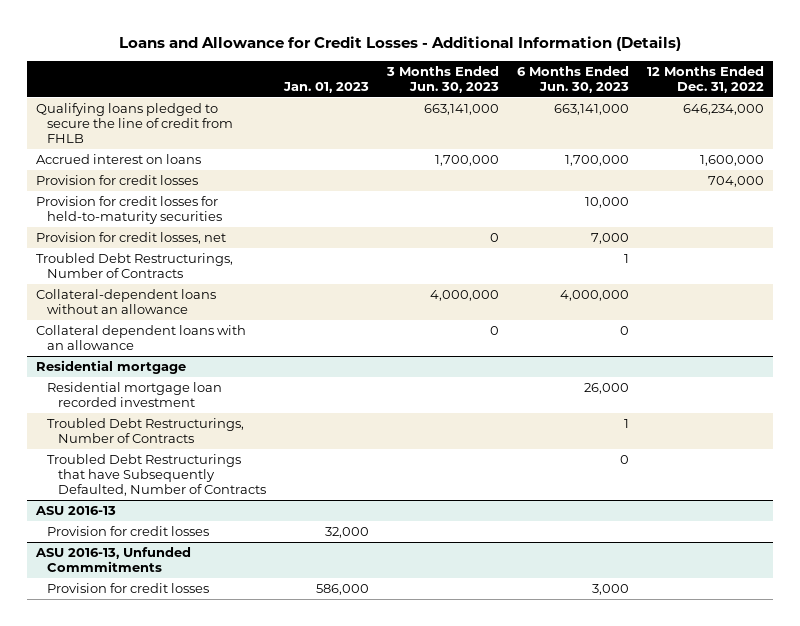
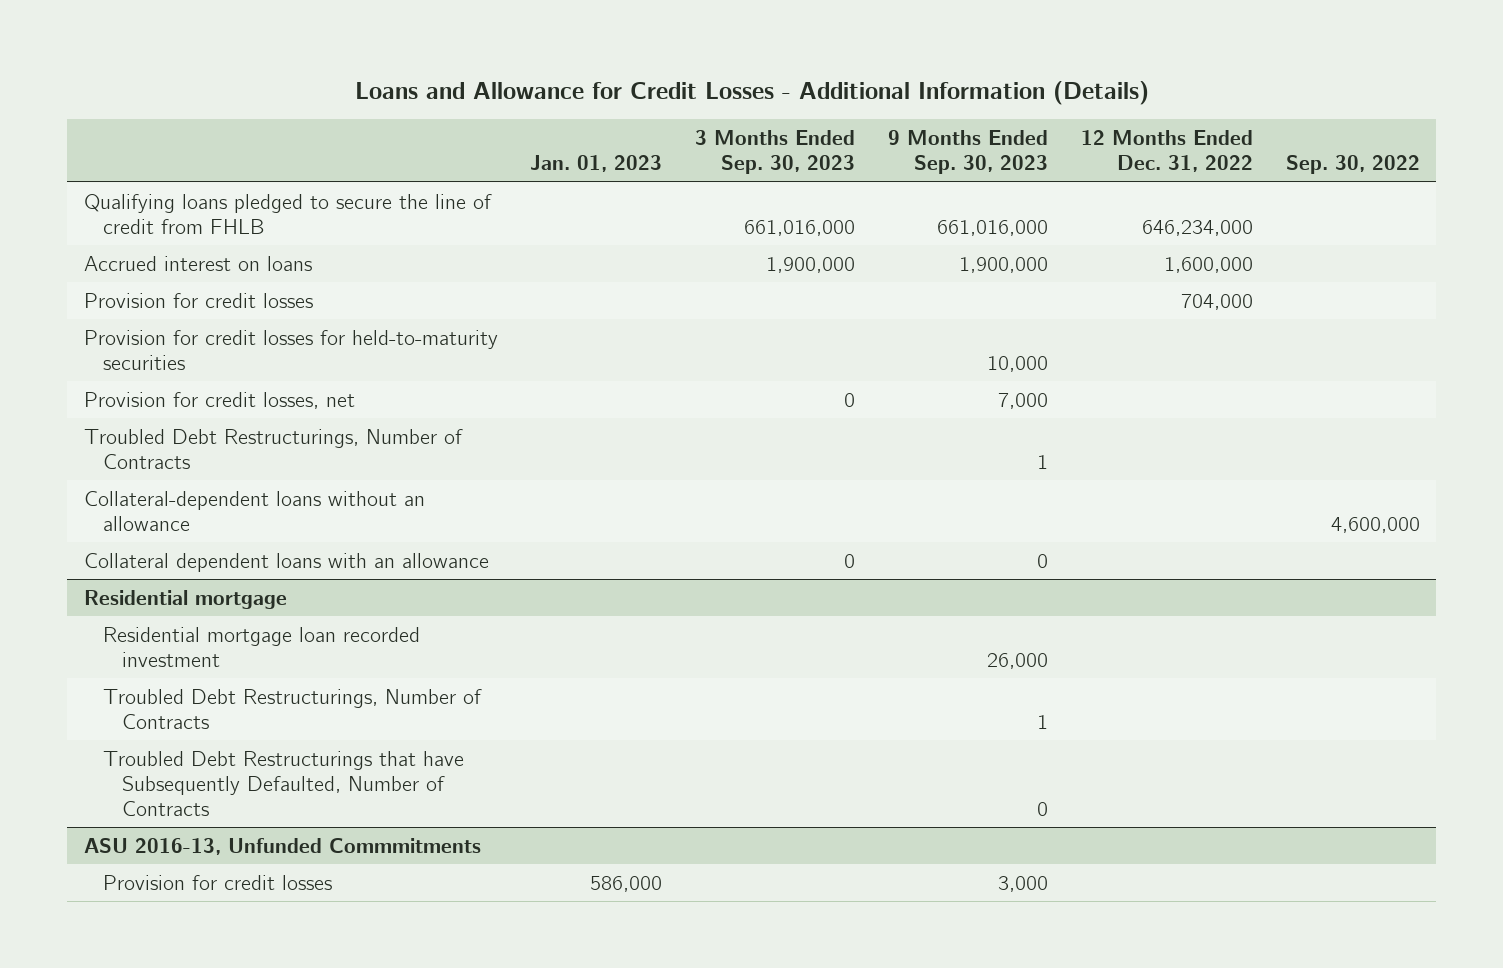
[385,65,499,93] 3 Months Ended Jun. 30, 2023 -> none
[516,65,629,93] 6 Months Ended Jun. 30, 2023 -> none
none -> [695,130,856,175] 3 Months Ended Sep. 30, 2023
none -> [888,130,1049,175] 9 Months Ended Sep. 30, 2023
none -> [1285,155,1420,175] Sep. 30, 2022
[35,505,117,515] ASU 2016-13 -> none
[46,525,209,536] Provision for credit losses -> none

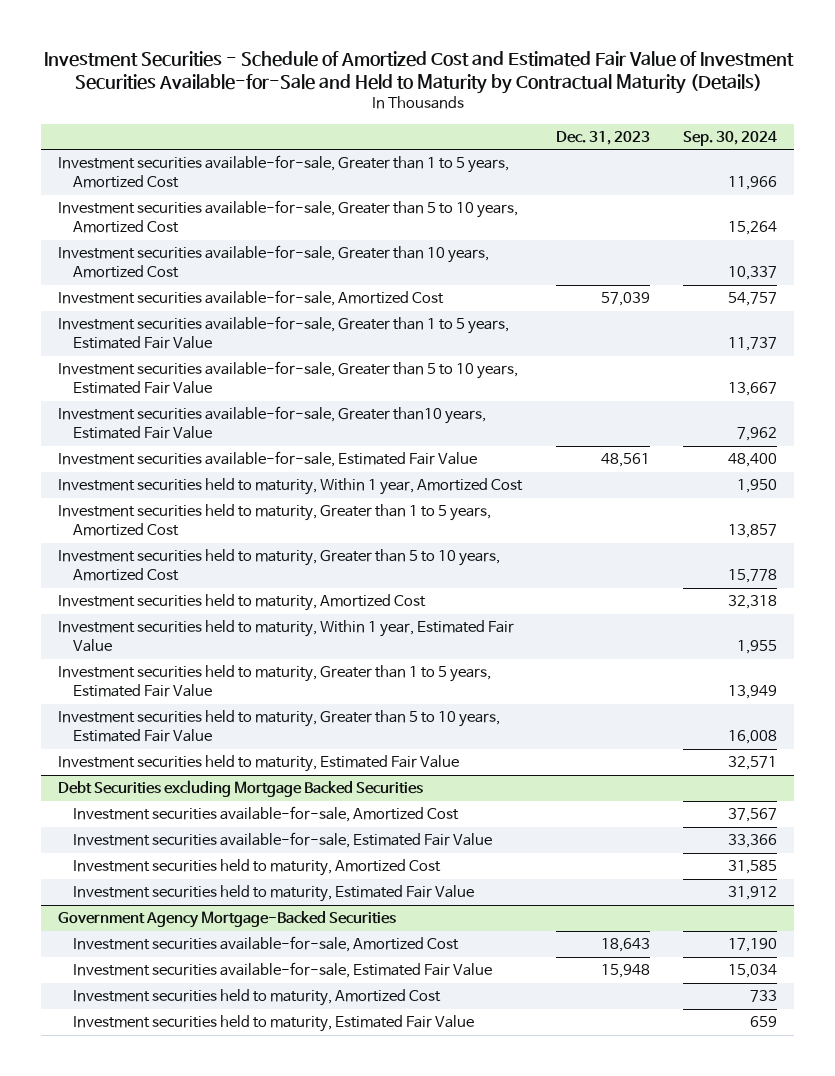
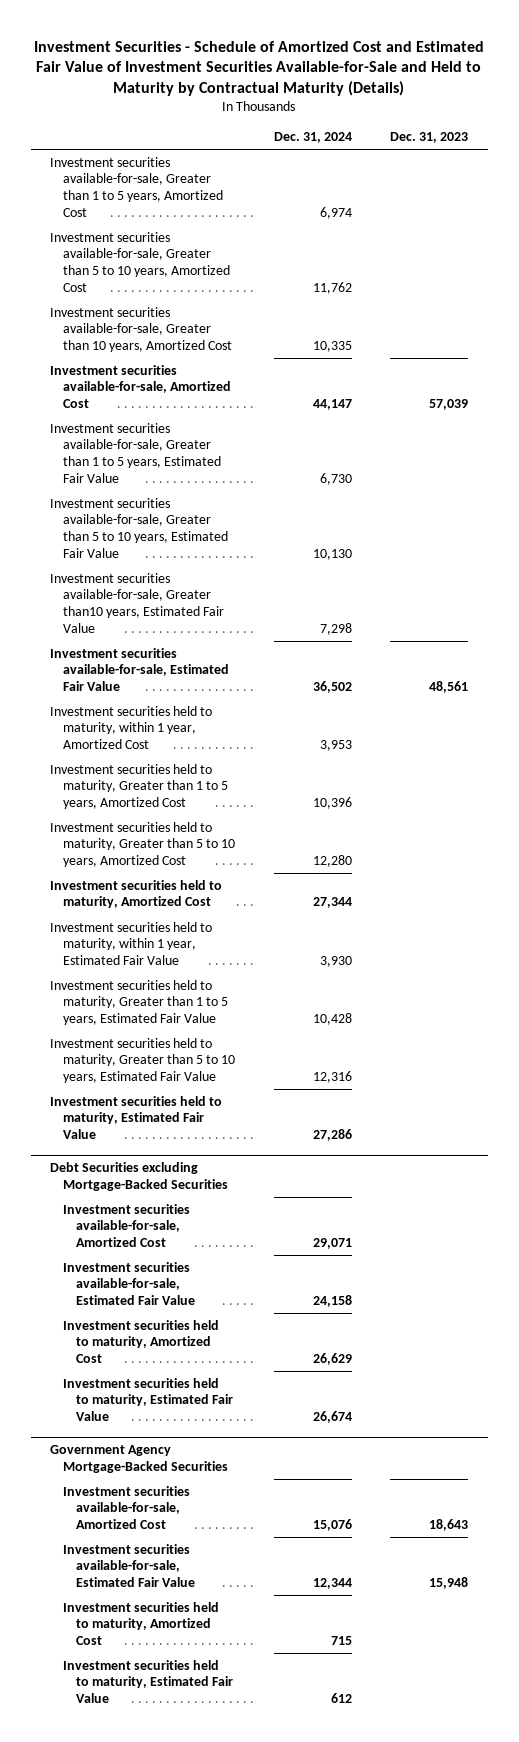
[683,130,778,146] Sep. 30, 2024 -> none
none -> [273,132,352,144] Dec. 31, 2024
[58,478,524,496] Investment securities held to maturity, Within 1 year, Amortized Cost -> [50,705,213,750] Investment securities held to maturity, within 1 year, Amortized Cost
[58,620,515,653] Investment securities held to maturity, Within 1 year, Estimated Fair Value -> [50,921,213,966] Investment securities held to maturity, within 1 year, Estimated Fair Value
[58,780,424,798] Debt Securities excluding Mortgage Backed Securities -> [50,1162,229,1191] Debt Securities excluding Mortgage-Backed Securities

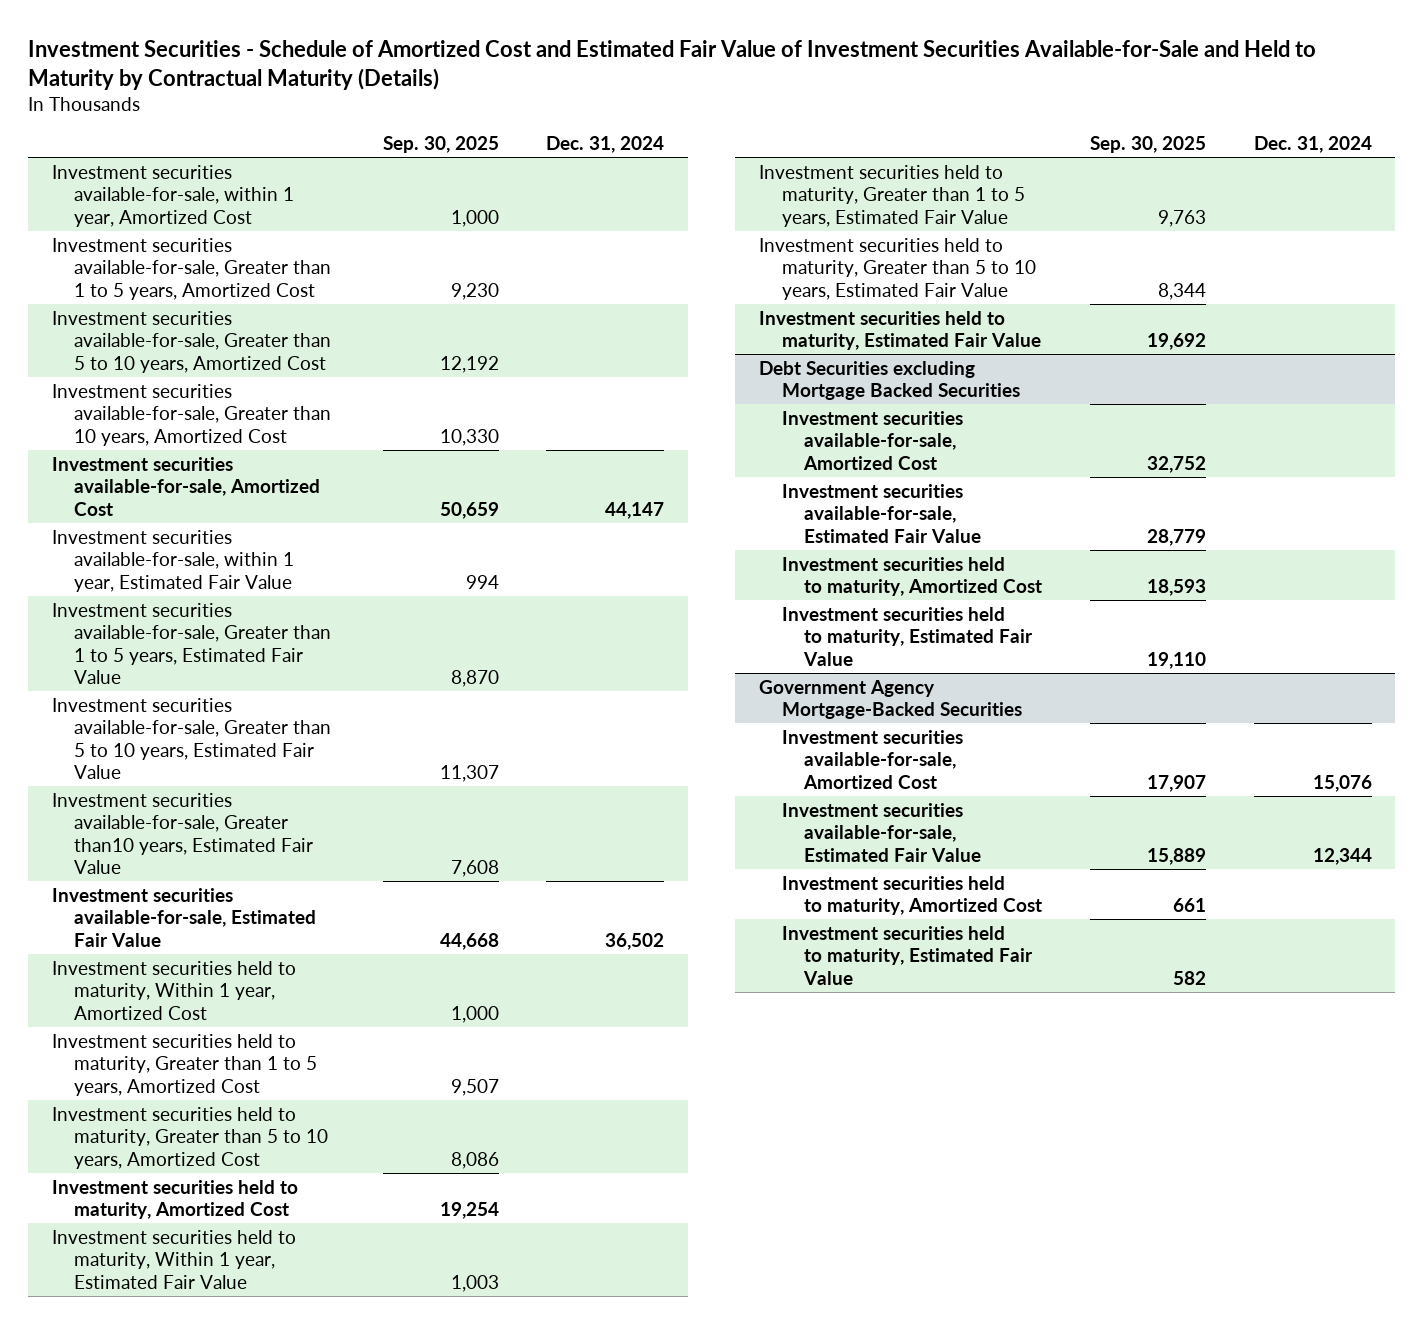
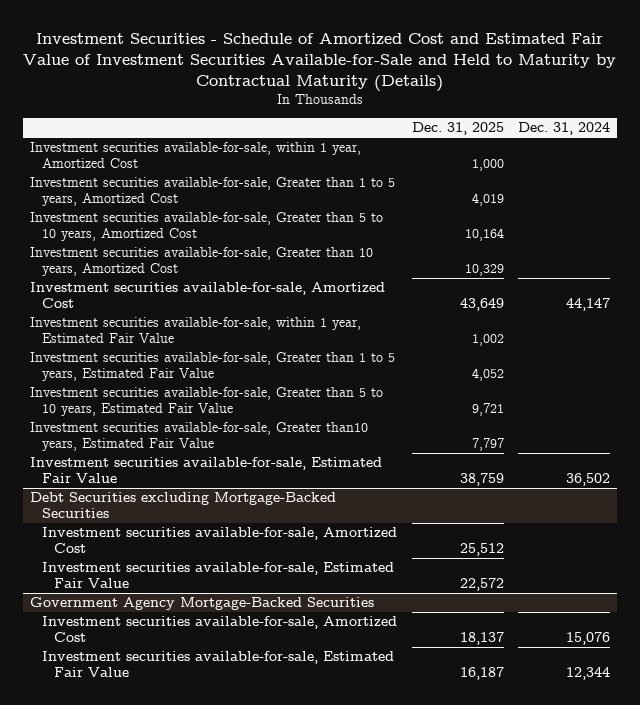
[382,136,499,154] Sep. 30, 2025 -> none
none -> [411,122,504,136] Dec. 31, 2025
[51,960,296,1020] Investment securities held to maturity, Within 1 year, Amortized Cost -> none
[51,1033,318,1096] Investment securities held to maturity, Greater than 1 to 5 years, Amortized Cost -> none
[51,1106,329,1169] Investment securities held to maturity, Greater than 5 to 10 years, Amortized Cost -> none
[51,1179,298,1220] Investment securities held to maturity, Amortized Cost -> none
[51,1229,296,1289] Investment securities held to maturity, Within 1 year, Estimated Fair Value -> none
[758,164,1025,227] Investment securities held to maturity, Greater than 1 to 5 years, Estimated Fair Value -> none
[758,237,1036,300] Investment securities held to maturity, Greater than 5 to 10 years, Estimated Fair Value -> none
[758,310,1041,351] Investment securities held to maturity, Estimated Fair Value -> none
[758,360,1020,401] Debt Securities excluding Mortgage Backed Securities -> [30,492,337,519] Debt Securities excluding Mortgage-Backed Securities
[781,556,1043,597] Investment securities held to maturity, Amortized Cost -> none
[781,606,1034,666] Investment securities held to maturity, Estimated Fair Value -> none
[781,875,1043,916] Investment securities held to maturity, Amortized Cost -> none
[781,925,1034,985] Investment securities held to maturity, Estimated Fair Value -> none

